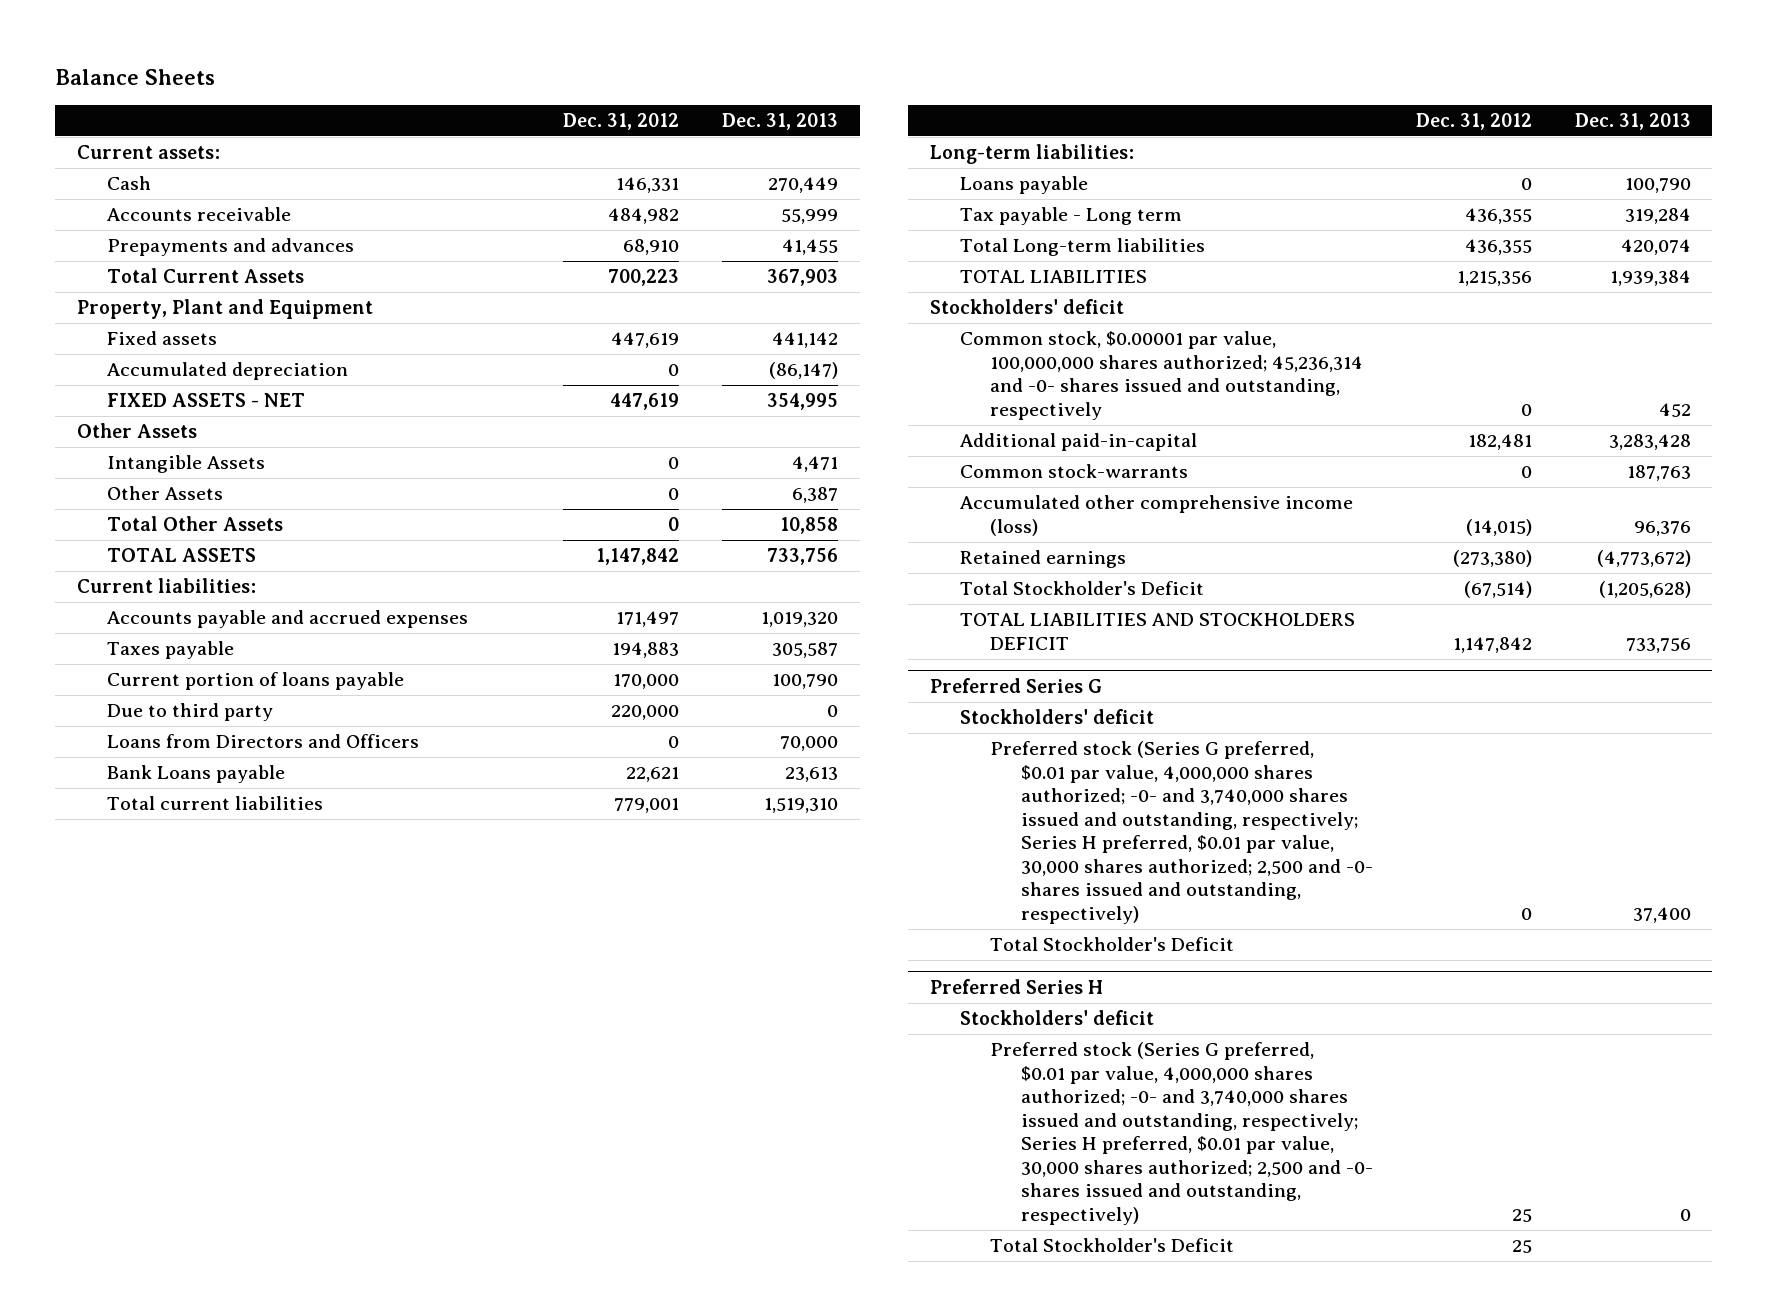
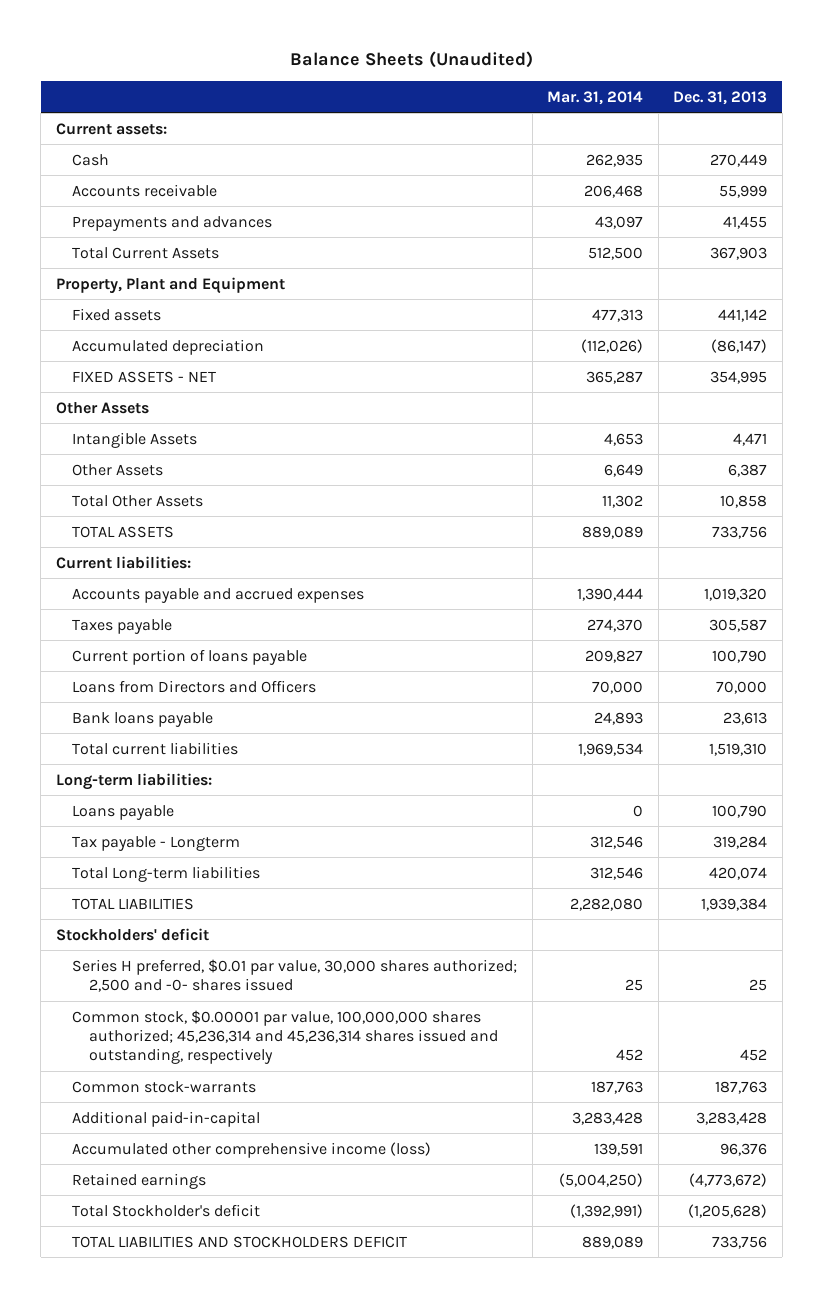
[55,69,216,86] Balance Sheets -> [289,51,533,69] Balance Sheets (Unaudited)
[563,112,680,130] Dec. 31, 2012 -> none
none -> [547,90,644,105] Mar. 31, 2014
[107,703,274,722] Due to third party -> none
[107,765,286,784] Bank Loans payable -> [72,711,214,727] Bank loans payable
[959,207,1182,226] Tax payable - Long term -> [72,835,241,851] Tax payable - Longterm
none -> [72,958,518,992] Series H preferred, $0.01 par value, 30,000 shares authorized; 2,500 and -0- shares issued
[959,331,1364,420] Common stock, $0.00001 par value, 100,000,000 shares authorized; 45,236,314 and -0- shares issued and outstanding, respectively -> [72,1009,498,1065] Common stock, $0.00001 par value, 100,000,000 shares authorized; 45,236,314 and 45,236,314 shares issued and outstanding, respectively
[959,433,1197,452] Additional paid-in-capital -> [72,1110,261,1127] Additional paid-in-capital
[959,581,1204,596] Total Stockholder's Deficit -> [72,1203,261,1217] Total Stockholder's deficit
[929,677,1102,693] Preferred Series G -> none
[959,709,1154,725] Stockholders' deficit -> none
[990,741,1373,924] Preferred stock (Series G preferred, $0.01 par value, 4,000,000 shares authorized; -0- and 3,740,000 shares issued and outstanding, respectively; Series H preferred, $0.01 par value, 30,000 shares authorized; 2,500 and -0- shares issued and outstanding, respectively) -> none
[990,937,1235,952] Total Stockholder's Deficit -> none
[929,978,1103,994] Preferred Series H -> none
[959,1010,1154,1026] Stockholders' deficit -> none
[990,1042,1373,1225] Preferred stock (Series G preferred, $0.01 par value, 4,000,000 shares authorized; -0- and 3,740,000 shares issued and outstanding, respectively; Series H preferred, $0.01 par value, 30,000 shares authorized; 2,500 and -0- shares issued and outstanding, respectively) -> none
[990,1238,1235,1253] Total Stockholder's Deficit -> none

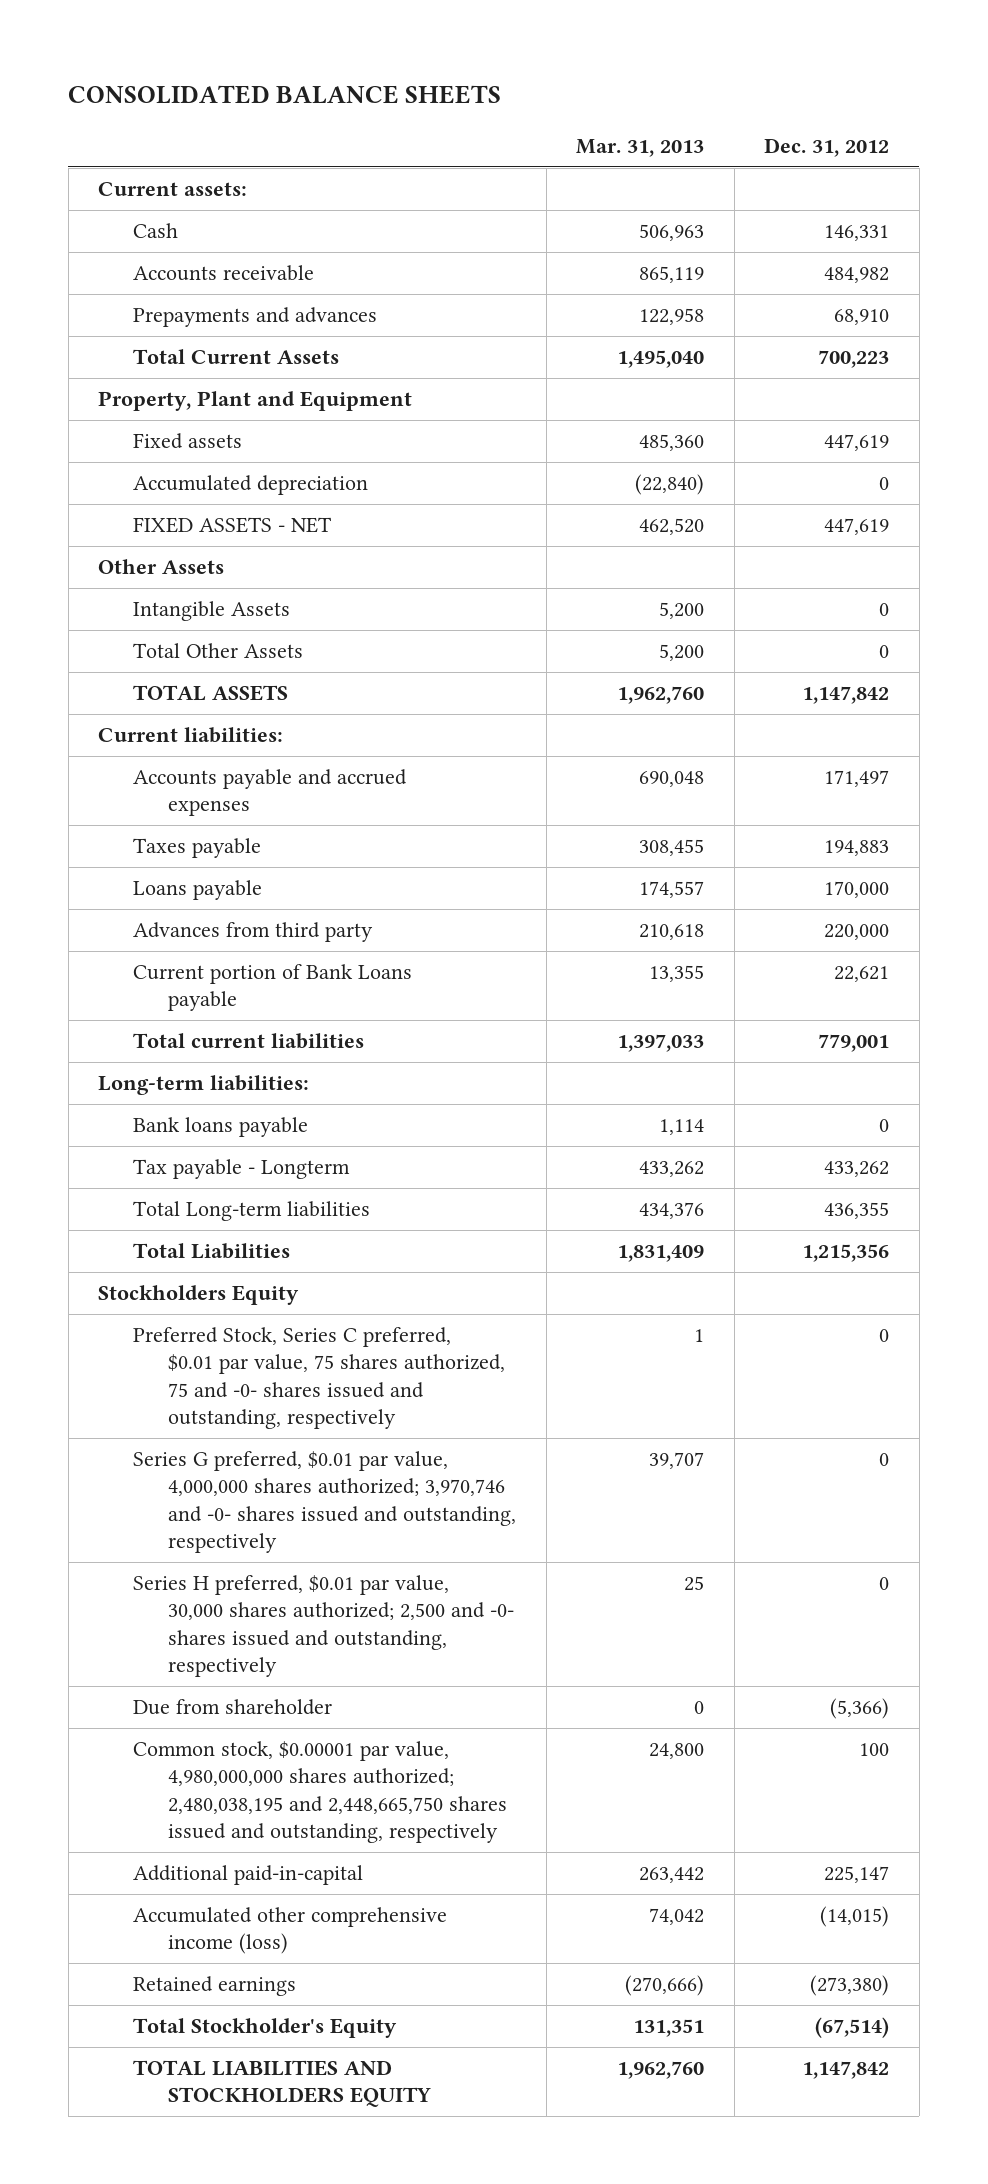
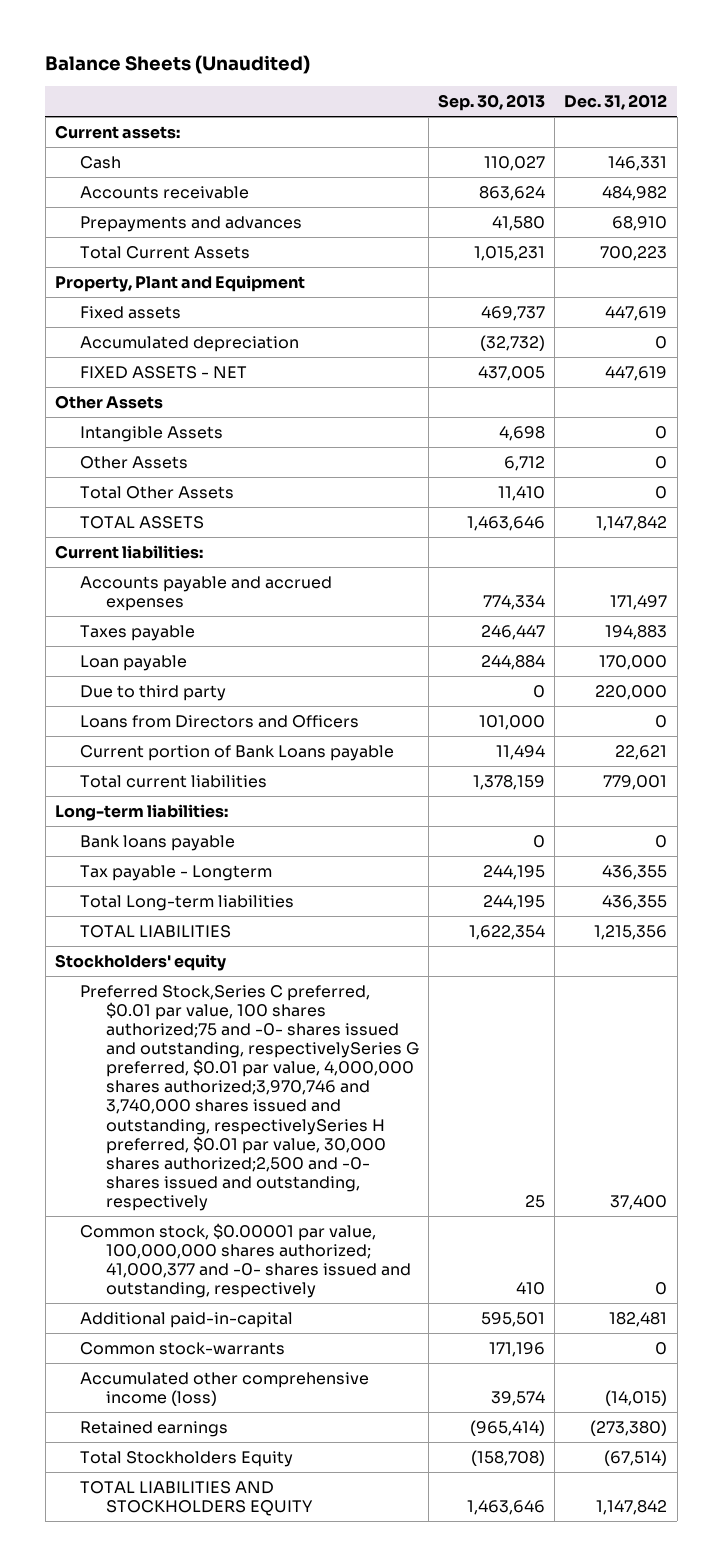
[68,84,502,104] CONSOLIDATED BALANCE SHEETS -> [45,55,311,75] Balance Sheets (Unaudited)
[576,138,705,157] Mar. 31, 2013 -> none
none -> [438,93,546,111] Sep. 30, 2013
none -> [80,455,189,469] Other Assets
[133,922,374,943] Advances from third party -> none
[133,880,263,901] Loans payable -> [80,654,188,671] Loan payable
none -> [80,684,227,701] Due to third party
none -> [80,714,360,728] Loans from Directors and Officers
[824,1161,890,1178] 433,262 -> [602,864,668,880] 436,355
[133,1451,517,1553] Series G preferred, $0.01 par value, 4,000,000 shares authorized; 3,970,746 and -0- shares issued and outstanding, respectively -> none
[133,1575,515,1677] Series H preferred, $0.01 par value, 30,000 shares authorized; 2,500 and -0- shares issued and outstanding, respectively -> none
[133,1699,333,1716] Due from shareholder -> none
[133,1243,291,1260] Total Liabilities -> [80,924,232,938] TOTAL LIABILITIES
[98,1285,300,1306] Stockholders Equity -> [55,953,227,971] Stockholders' equity
[133,1327,506,1429] Preferred Stock, Series C preferred, $0.01 par value, 75 shares authorized, 75 and -0- shares issued and outstanding, respectively -> [80,984,419,1211] Preferred Stock,Series C preferred, $0.01 par value, 100 shares authorized;75 and -0- shares issued and outstanding, respectivelySeries G preferred, $0.01 par value, 4,000,000 shares authorized;3,970,746 and 3,740,000 shares issued and outstanding, respectivelySeries H preferred, $0.01 par value, 30,000 shares authorized;2,500 and -0- shares issued and outstanding, respectively
[879,1329,890,1343] 0 -> [610,1194,668,1210] 37,400
[133,1741,508,1843] Common stock, $0.00001 par value, 4,980,000,000 shares authorized; 2,480,038,195 and 2,448,665,750 shares issued and outstanding, respectively -> [80,1222,411,1299] Common stock, $0.00001 par value, 100,000,000 shares authorized; 41,000,377 and -0- shares issued and outstanding, respectively
[859,1743,890,1757] 100 -> [655,1282,668,1296] 0
[824,1866,890,1884] 225,147 -> [609,1311,668,1327] 182,481
none -> [80,1341,286,1355] Common stock-warrants
[133,2018,398,2039] Total Stockholder's Equity -> [80,1450,294,1467] Total Stockholders Equity

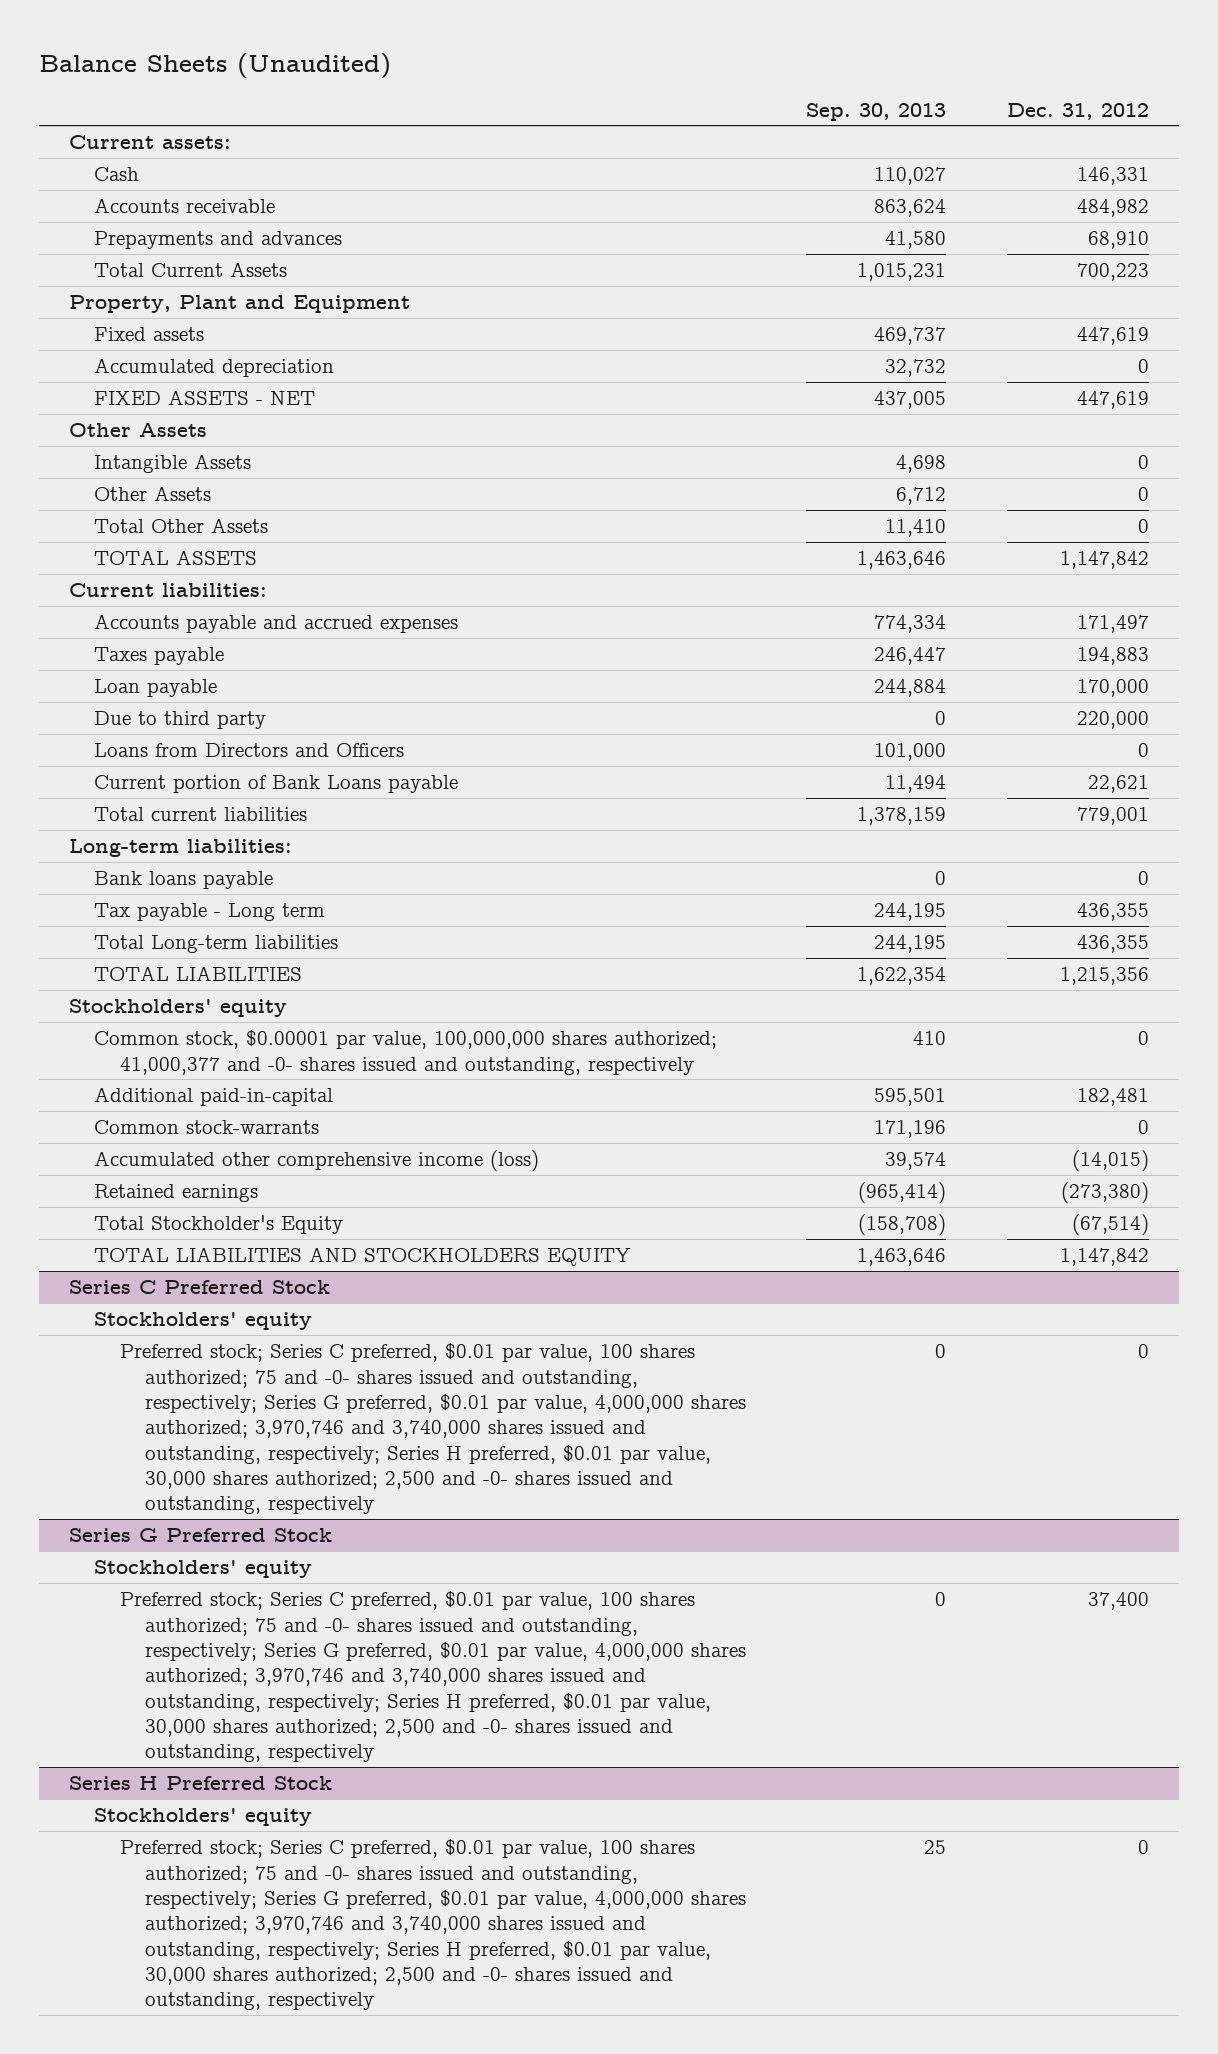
[480,334,546,351] (32,732) -> [885,359,947,378] 32,732
[80,864,273,881] Tax payable - Longterm -> [94,903,326,922] Tax payable - Long term
[80,984,419,1211] Preferred Stock,Series C preferred, $0.01 par value, 100 shares authorized;75 and -0- shares issued and outstanding, respectivelySeries G preferred, $0.01 par value, 4,000,000 shares authorized;3,970,746 and 3,740,000 shares issued and outstanding, respectivelySeries H preferred, $0.01 par value, 30,000 shares authorized;2,500 and -0- shares issued and outstanding, respectively -> none
[80,1450,294,1467] Total Stockholders Equity -> [94,1215,344,1235] Total Stockholder's Equity
none -> [69,1280,331,1295] Series C Preferred Stock
none -> [94,1312,313,1331] Stockholders' equity
none -> [119,1343,747,1515] Preferred stock; Series C preferred, $0.01 par value, 100 shares authorized; 75 and -0- shares issued and outstanding, respectively; Series G preferred, $0.01 par value, 4,000,000 shares authorized; 3,970,746 and 3,740,000 shares issued and outstanding, respectively; Series H preferred, $0.01 par value, 30,000 shares authorized; 2,500 and -0- shares issued and outstanding, respectively
none -> [69,1528,333,1543] Series G Preferred Stock
none -> [94,1560,313,1579] Stockholders' equity
none -> [119,1591,747,1763] Preferred stock; Series C preferred, $0.01 par value, 100 shares authorized; 75 and -0- shares issued and outstanding, respectively; Series G preferred, $0.01 par value, 4,000,000 shares authorized; 3,970,746 and 3,740,000 shares issued and outstanding, respectively; Series H preferred, $0.01 par value, 30,000 shares authorized; 2,500 and -0- shares issued and outstanding, respectively
none -> [69,1776,333,1791] Series H Preferred Stock
none -> [94,1808,313,1827] Stockholders' equity
none -> [119,1839,747,2011] Preferred stock; Series C preferred, $0.01 par value, 100 shares authorized; 75 and -0- shares issued and outstanding, respectively; Series G preferred, $0.01 par value, 4,000,000 shares authorized; 3,970,746 and 3,740,000 shares issued and outstanding, respectively; Series H preferred, $0.01 par value, 30,000 shares authorized; 2,500 and -0- shares issued and outstanding, respectively

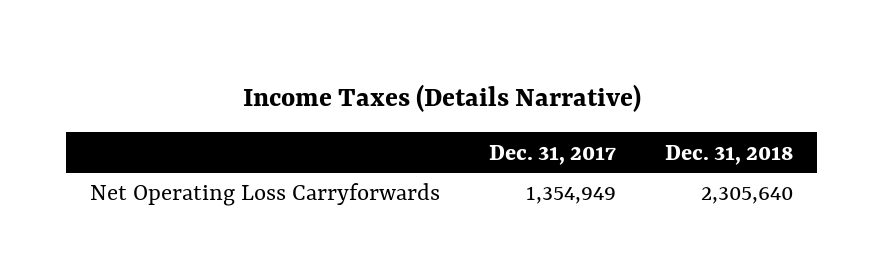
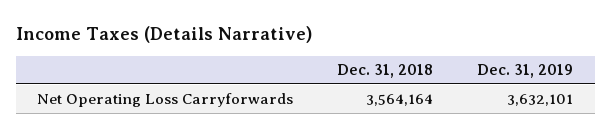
[489,144,617,165] Dec. 31, 2017 -> none
none -> [476,64,573,79] Dec. 31, 2019
[700,187,793,205] 2,305,640 -> [366,94,434,107] 3,564,164

